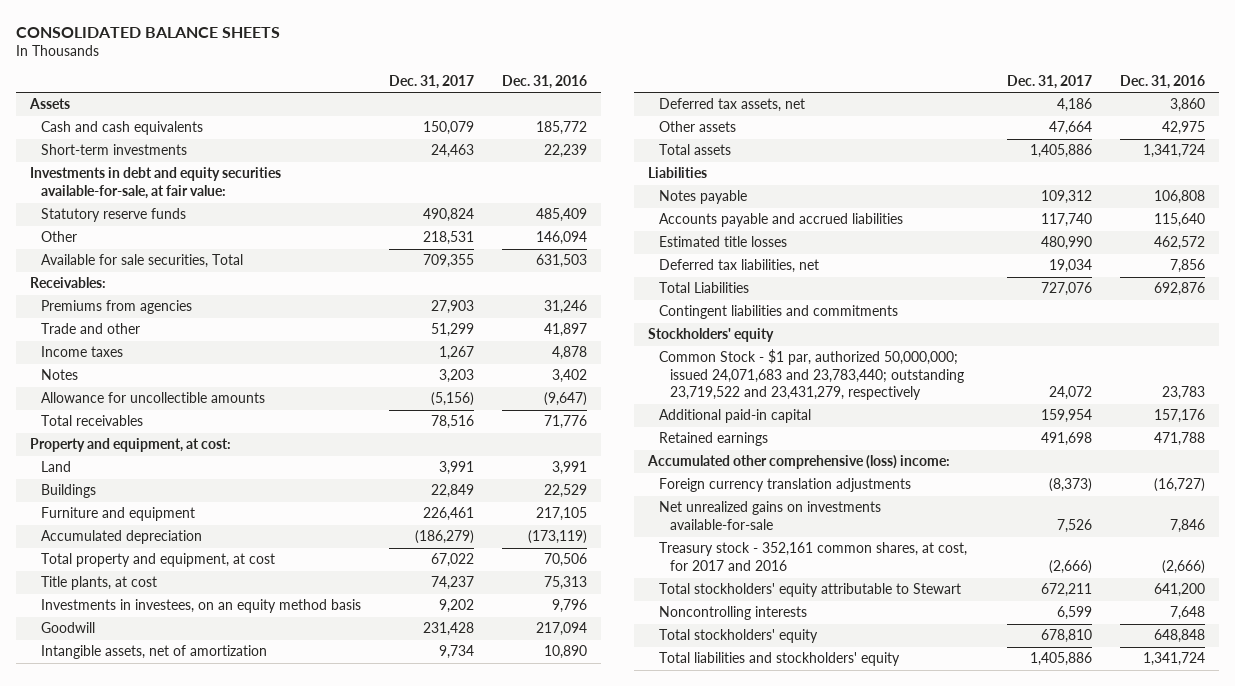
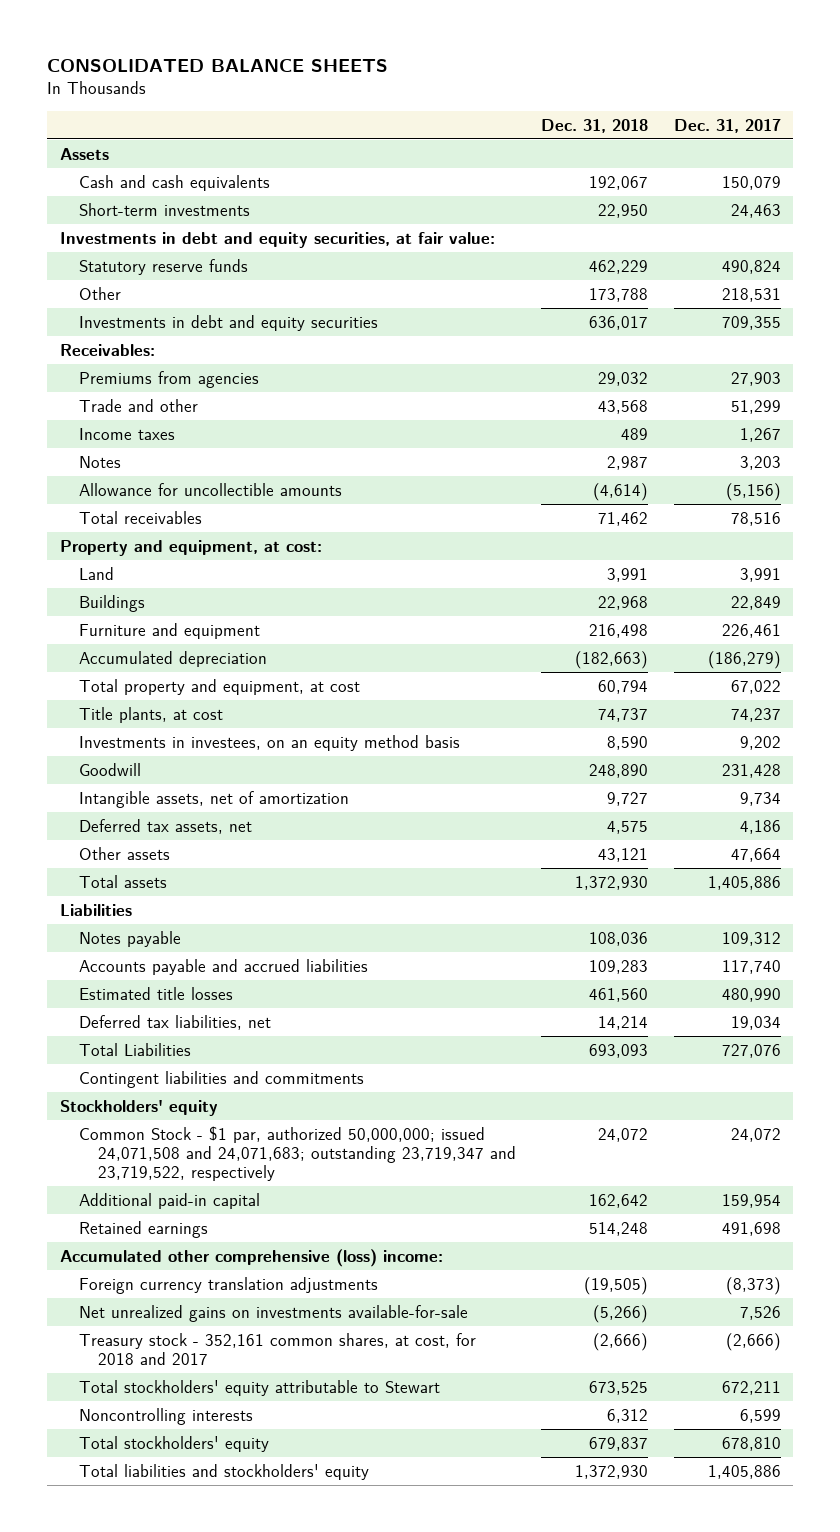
[501,74,587,89] Dec. 31, 2016 -> none
none -> [541,118,649,133] Dec. 31, 2018
[30,167,282,199] Investments in debt and equity securities available-for-sale, at fair value: -> [59,231,495,248] Investments in debt and equity securities, at fair value:
[41,254,244,269] Available for sale securities, Total -> [78,314,378,331] Investments in debt and equity securities
[659,349,964,401] Common Stock - $1 par, authorized 50,000,000; issued 24,071,683 and 23,783,440; outstanding 23,719,522 and 23,431,279, respectively -> [78,1125,516,1181] Common Stock - $1 par, authorized 50,000,000; issued 24,071,508 and 24,071,683; outstanding 23,719,347 and 23,719,522, respectively
[659,542,968,571] Treasury stock - 352,161 common shares, at cost, for 2017 and 2016 -> [78,1332,476,1365] Treasury stock - 352,161 common shares, at cost, for 2018 and 2017

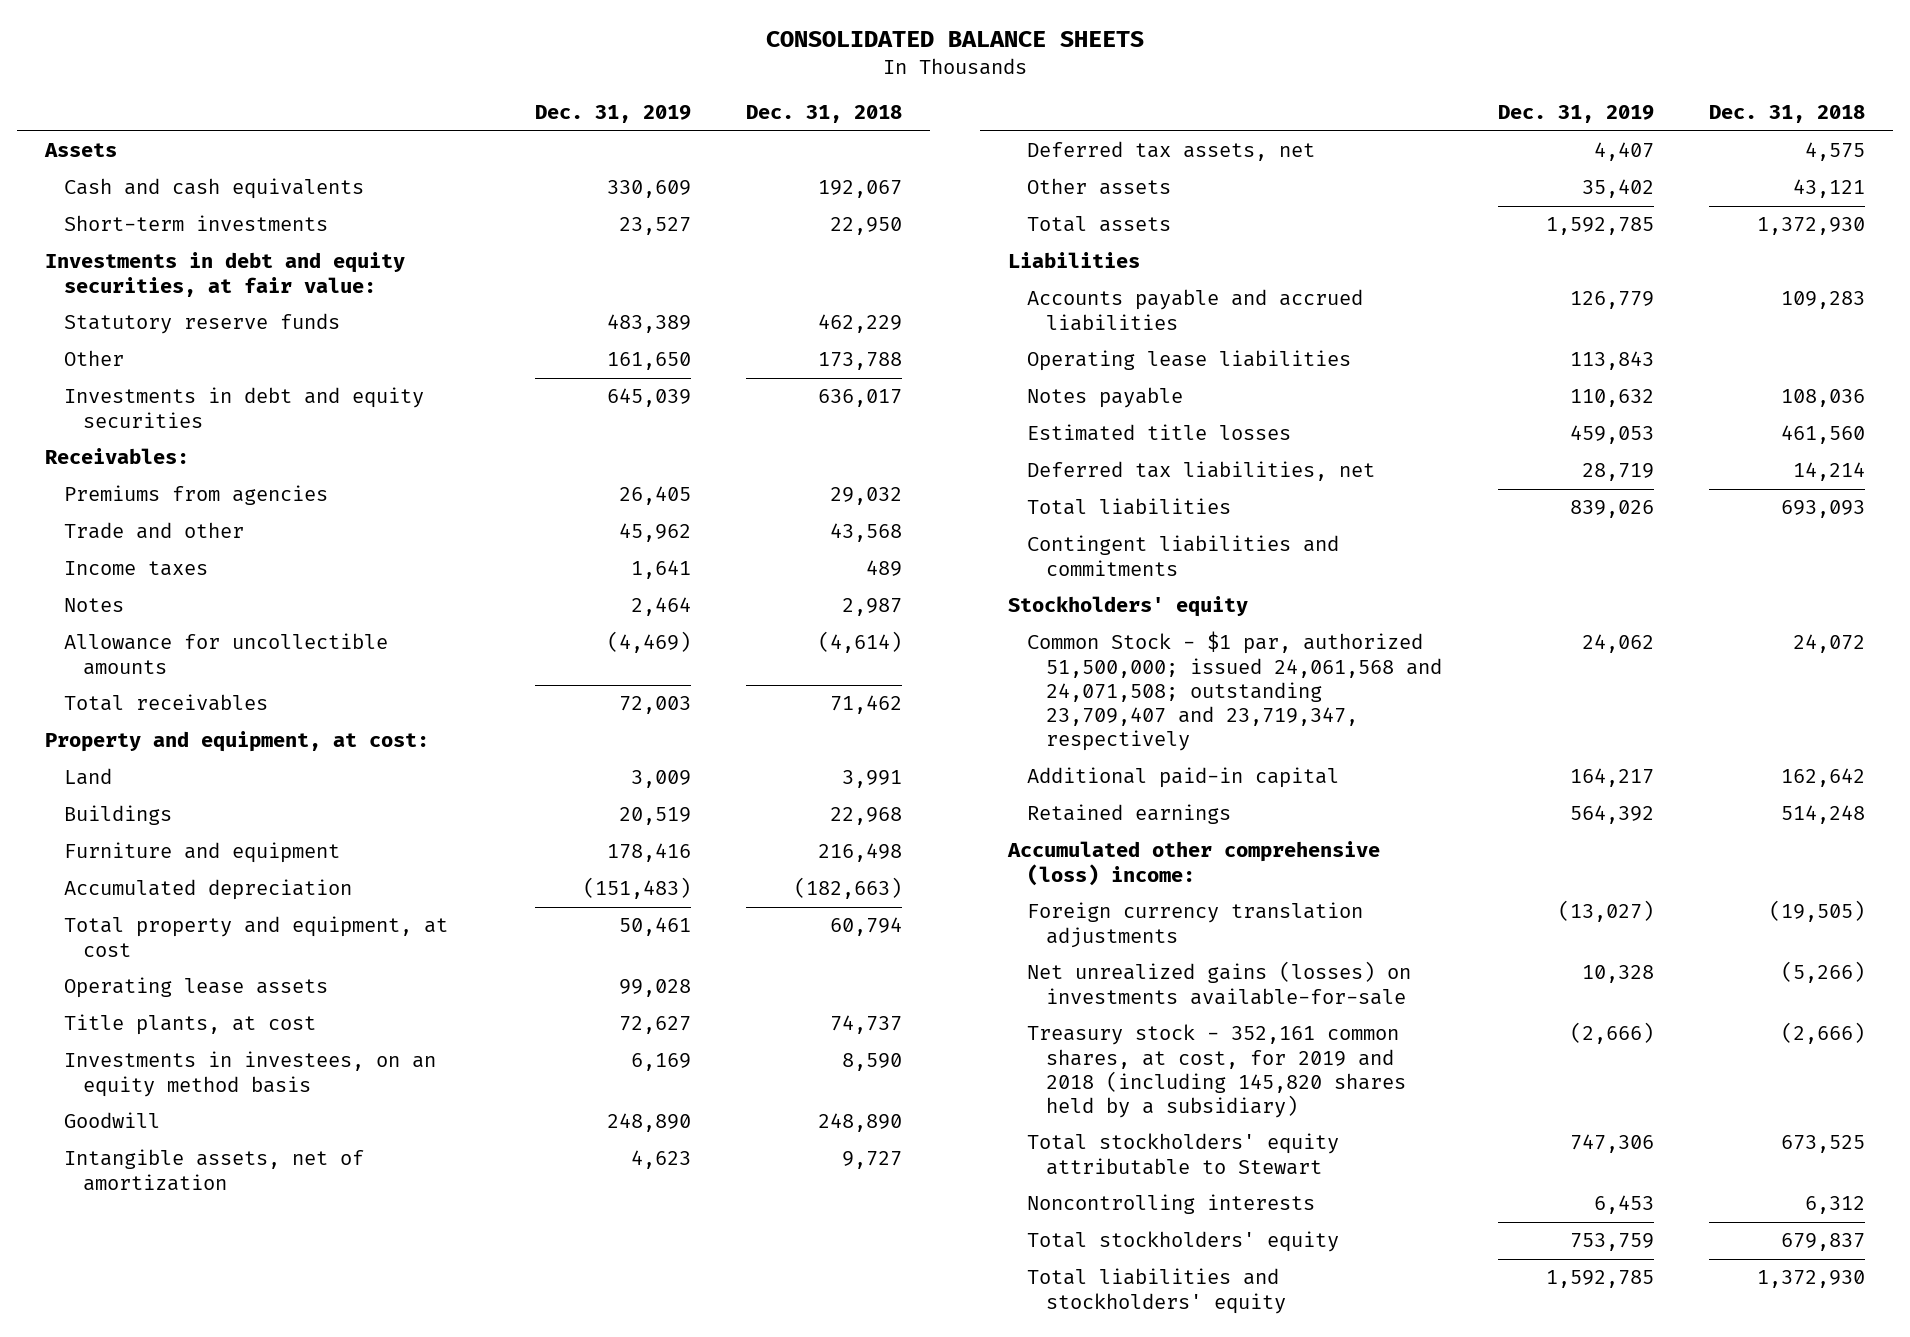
[673,118,781,133] Dec. 31, 2017 -> none
none -> [534,105,691,124] Dec. 31, 2019
none -> [63,977,328,999] Operating lease assets
none -> [1026,350,1351,372] Operating lease liabilities
[78,930,181,947] Notes payable -> [1026,387,1183,409] Notes payable
[78,1042,191,1056] Total Liabilities -> [1026,498,1231,516] Total liabilities
[78,1125,516,1181] Common Stock - $1 par, authorized 50,000,000; issued 24,071,508 and 24,071,683; outstanding 23,719,347 and 23,719,522, respectively -> [1026,631,1442,752] Common Stock - $1 par, authorized 51,500,000; issued 24,061,568 and 24,071,508; outstanding 23,709,407 and 23,719,347, respectively
[78,1304,468,1322] Net unrealized gains on investments available-for-sale -> [1026,961,1411,1005] Net unrealized gains (losses) on investments available-for-sale
[78,1332,476,1365] Treasury stock - 352,161 common shares, at cost, for 2018 and 2017 -> [1026,1024,1406,1118] Treasury stock - 352,161 common shares, at cost, for 2019 and 2018 (including 145,820 shares held by a subsidiary)

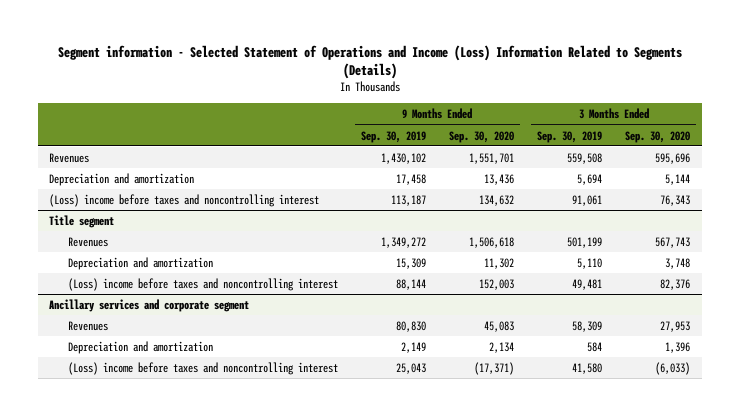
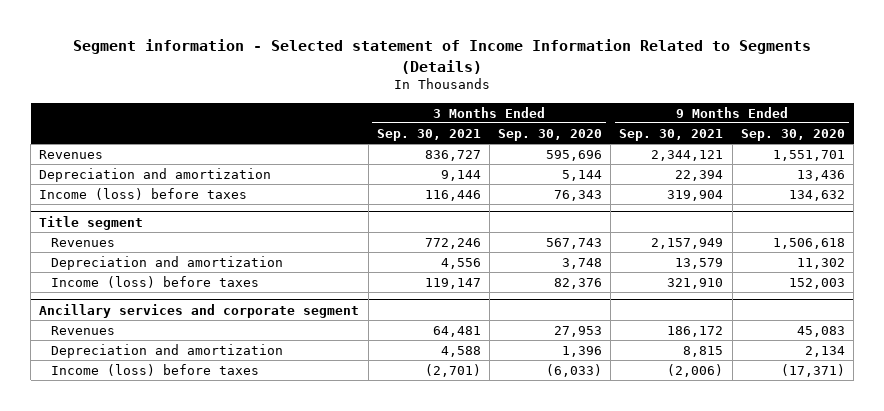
[57,44,682,80] Segment information - Selected Statement of Operations and Income (Loss) Information Related to Segments (Details) -> [73,39,812,74] Segment information - Selected statement of Income Information Related to Segments (Details)
[360,130,426,143] Sep. 30, 2019 -> none
[537,130,603,143] Sep. 30, 2019 -> none
none -> [376,128,481,141] Sep. 30, 2021
none -> [619,128,724,141] Sep. 30, 2021
[49,193,320,207] (Loss) income before taxes and noncontrolling interest -> [39,187,248,200] Income (loss) before taxes
[67,277,338,291] (Loss) income before taxes and noncontrolling interest -> [50,275,259,288] Income (loss) before taxes
[67,361,338,375] (Loss) income before taxes and noncontrolling interest -> [50,363,259,376] Income (loss) before taxes

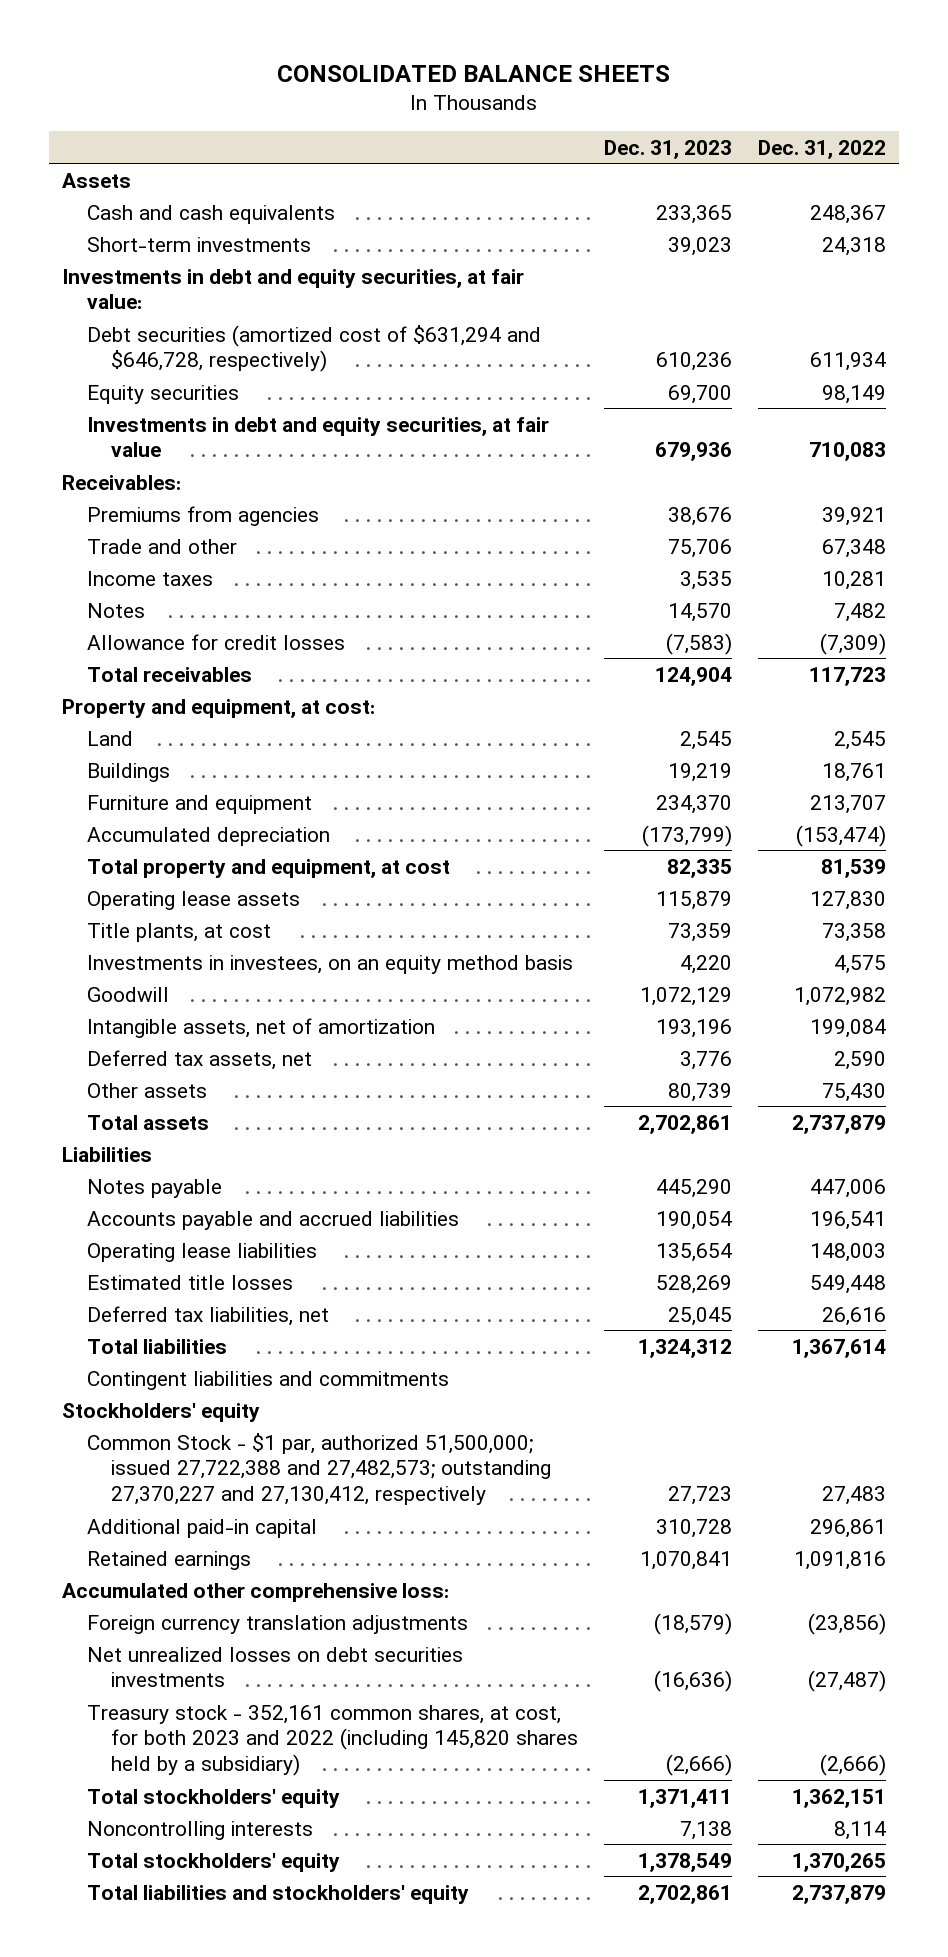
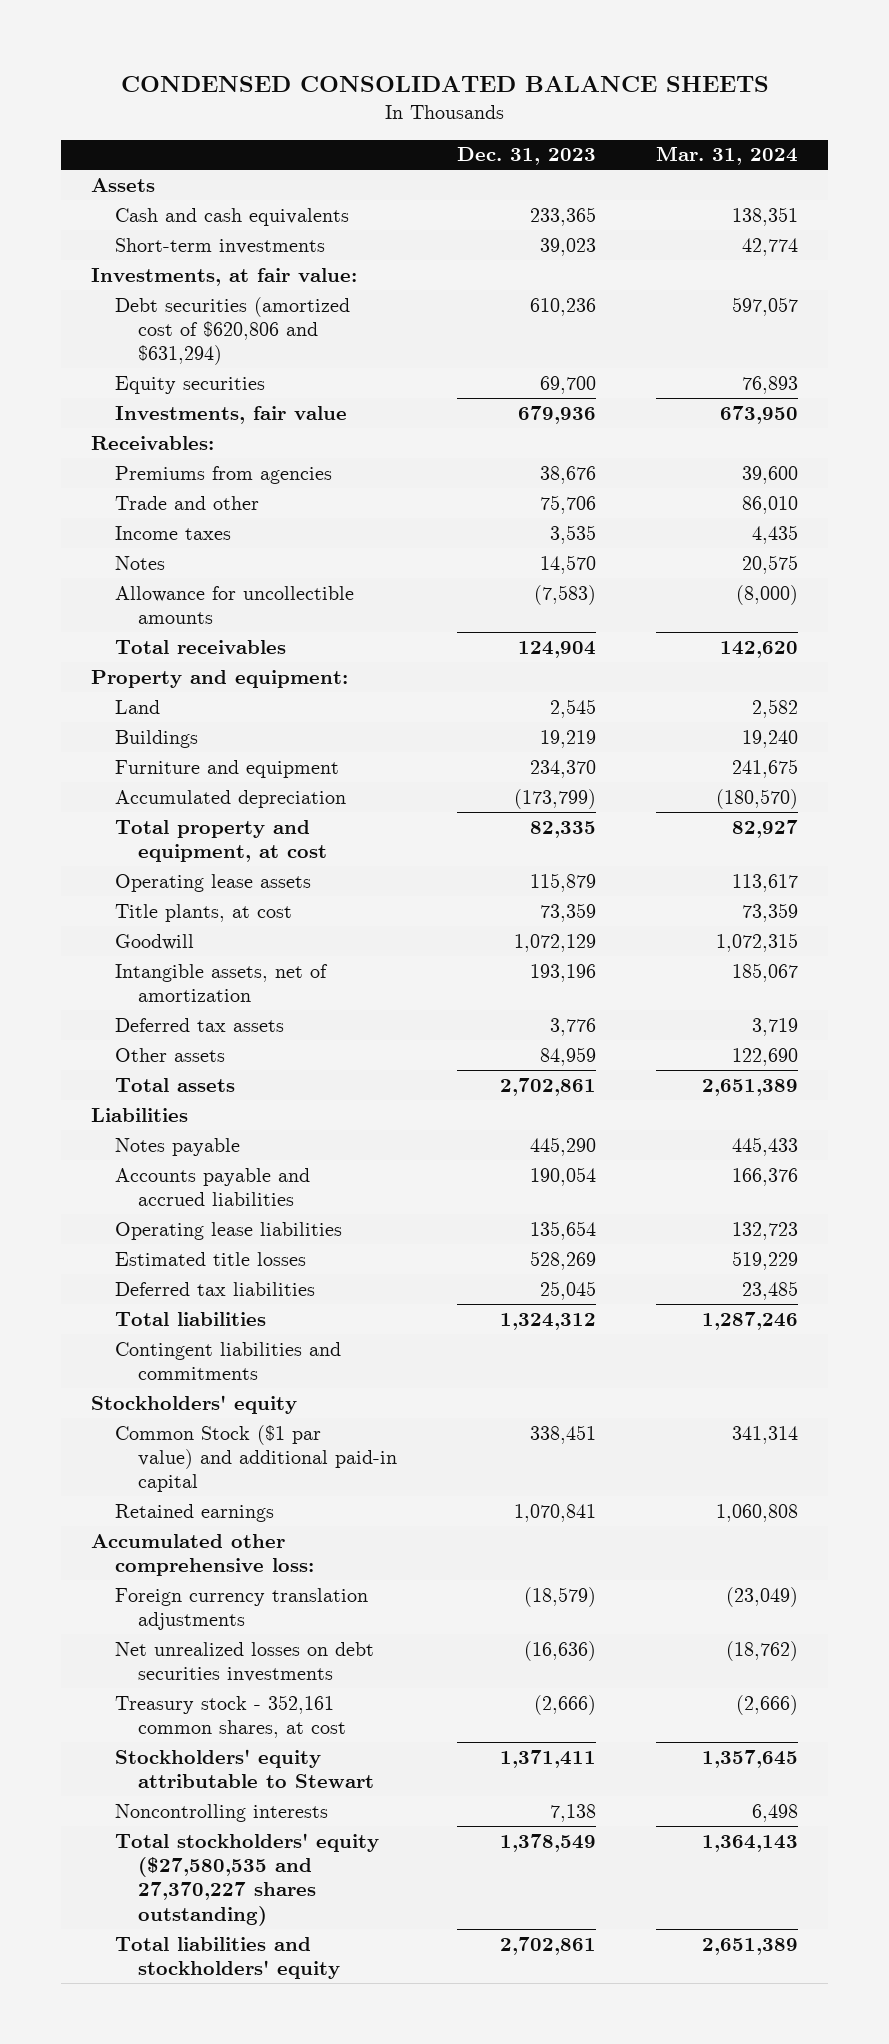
[276,64,670,82] CONSOLIDATED BALANCE SHEETS -> [120,76,769,93] CONDENSED CONSOLIDATED BALANCE SHEETS
[757,139,886,159] Dec. 31, 2022 -> none
none -> [656,146,799,166] Mar. 31, 2024
[61,268,524,310] Investments in debt and equity securities, at fair value: -> none
none -> [90,267,357,286] Investments, at fair value:
[86,324,541,373] Debt securities (amortized cost of $631,294 and $646,728, respectively) -> [114,296,350,366] Debt securities (amortized cost of $620,806 and $631,294)
[86,416,549,458] Investments in debt and equity securities, at fair value -> [114,405,347,424] Investments, fair value
[86,633,345,650] Allowance for credit losses -> [114,585,354,625] Allowance for uncollectible amounts
[61,698,375,718] Property and equipment, at cost: -> [90,669,348,688] Property and equipment:
[86,954,573,974] Investments in investees, on an equity method basis -> none
[86,1049,312,1070] Deferred tax assets, net -> [114,1017,284,1032] Deferred tax assets
[668,1082,733,1102] 80,739 -> [540,1046,597,1066] 84,959
[86,1305,329,1326] Deferred tax liabilities, net -> [114,1281,315,1296] Deferred tax liabilities
[86,1432,552,1506] Common Stock - $1 par, authorized 51,500,000; issued 27,722,388 and 27,482,573; outstanding 27,370,227 and 27,130,412, respectively -> none
[86,1518,317,1538] Additional paid-in capital -> none
none -> [114,1424,398,1493] Common Stock ($1 par value) and additional paid-in capital
[86,1704,579,1777] Treasury stock - 352,161 common shares, at cost, for both 2023 and 2022 (including 145,820 shares held by a subsidiary) -> [114,1694,347,1739] Treasury stock - 352,161 common shares, at cost
[86,1788,340,1808] Total stockholders' equity -> [114,1748,375,1789] Stockholders' equity attributable to Stewart
[86,1852,340,1872] Total stockholders' equity -> [114,1832,379,1926] Total stockholders' equity ($27,580,535 and 27,370,227 shares outstanding)

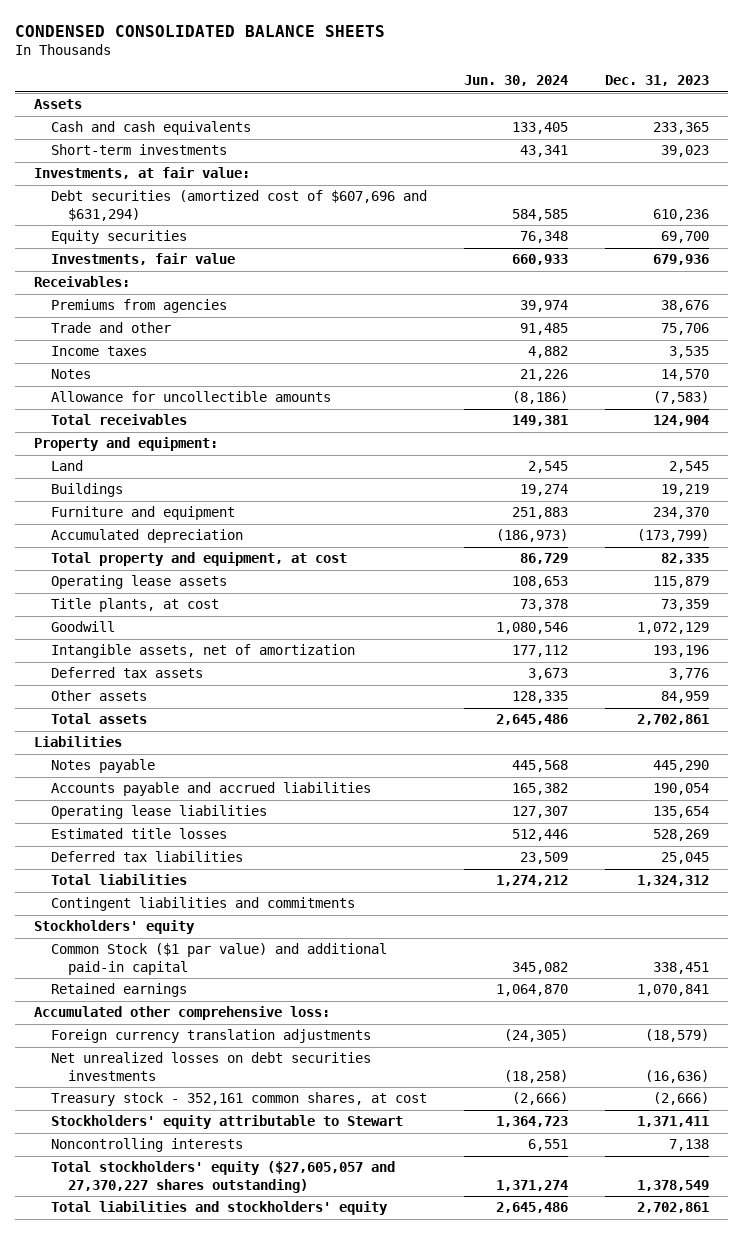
[656,146,799,166] Mar. 31, 2024 -> none
none -> [464,75,569,87] Jun. 30, 2024
[114,296,350,366] Debt securities (amortized cost of $620,806 and $631,294) -> [51,190,428,221] Debt securities (amortized cost of $607,696 and $631,294)
[114,1832,379,1926] Total stockholders' equity ($27,580,535 and 27,370,227 shares outstanding) -> [51,1161,396,1193] Total stockholders' equity ($27,605,057 and 27,370,227 shares outstanding)

